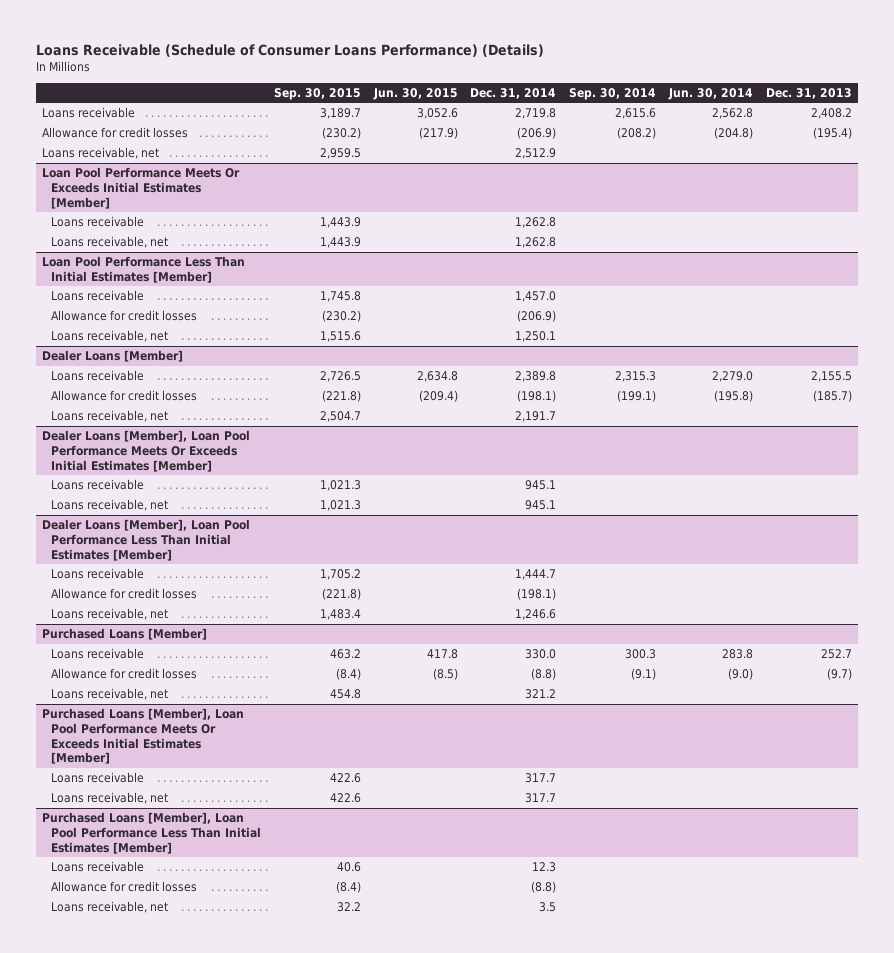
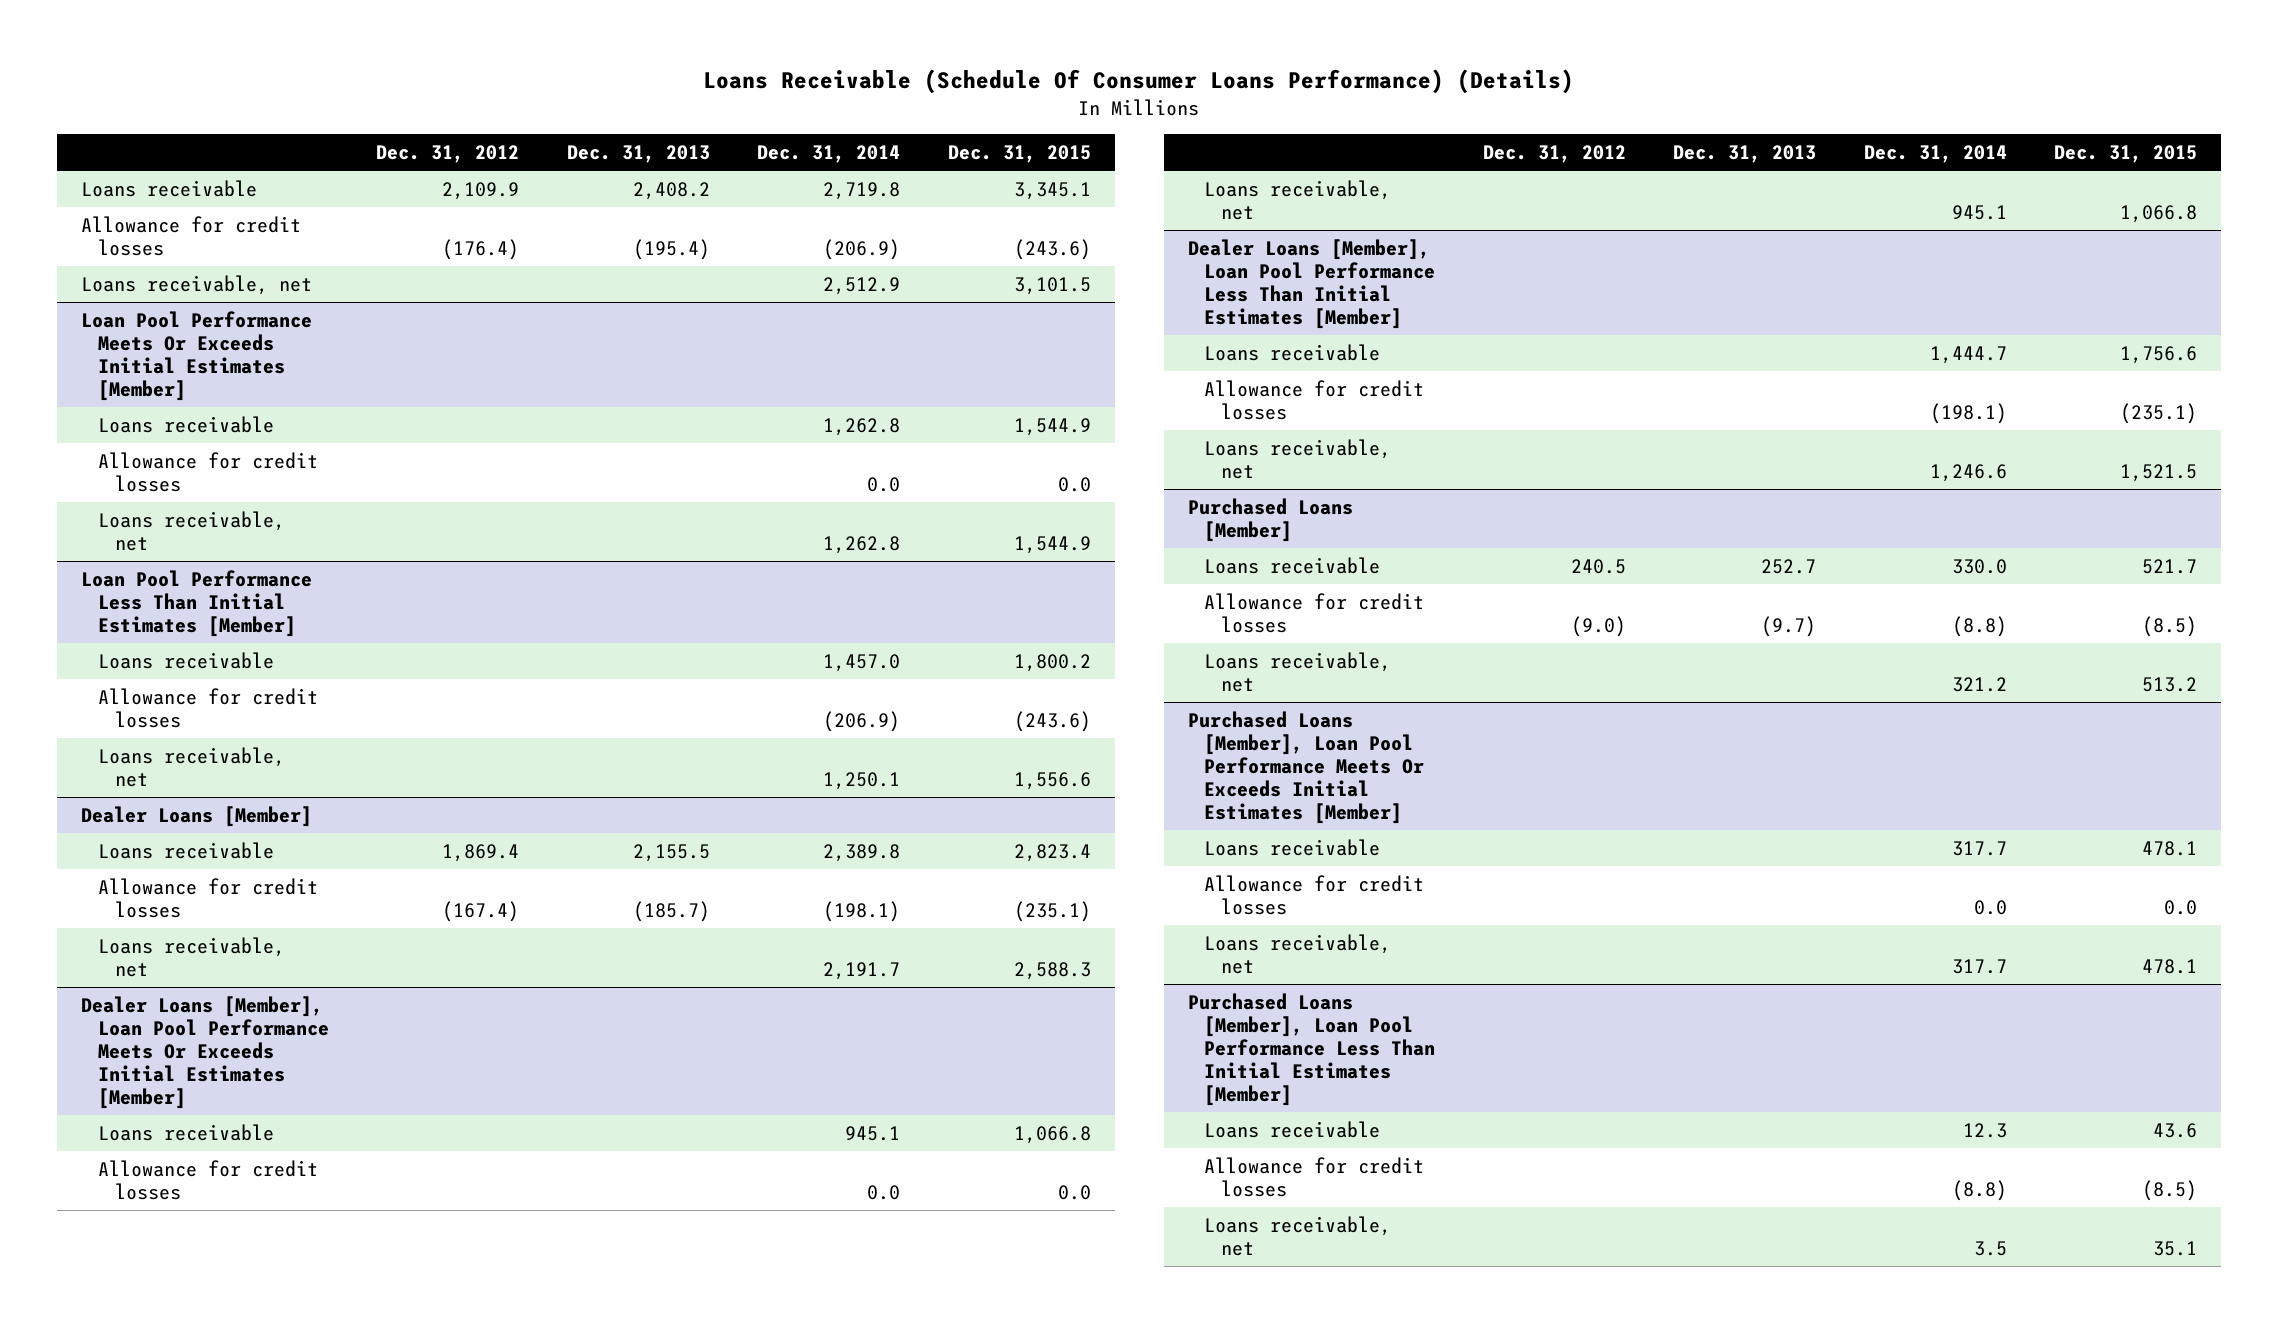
[35,43,544,57] Loans Receivable (Schedule of Consumer Loans Performance) (Details) -> [703,69,1575,95] Loans Receivable (Schedule Of Consumer Loans Performance) (Details)
[273,87,361,100] Sep. 30, 2015 -> none
[372,87,458,100] Jun. 30, 2015 -> none
[569,87,657,100] Sep. 30, 2014 -> none
[667,87,753,100] Jun. 30, 2014 -> none
none -> [376,145,520,164] Dec. 31, 2012
none -> [947,145,1091,164] Dec. 31, 2015
none -> [97,451,318,492] Allowance for credit losses
none -> [97,1159,318,1200] Allowance for credit losses
none -> [1204,874,1425,915] Allowance for credit losses

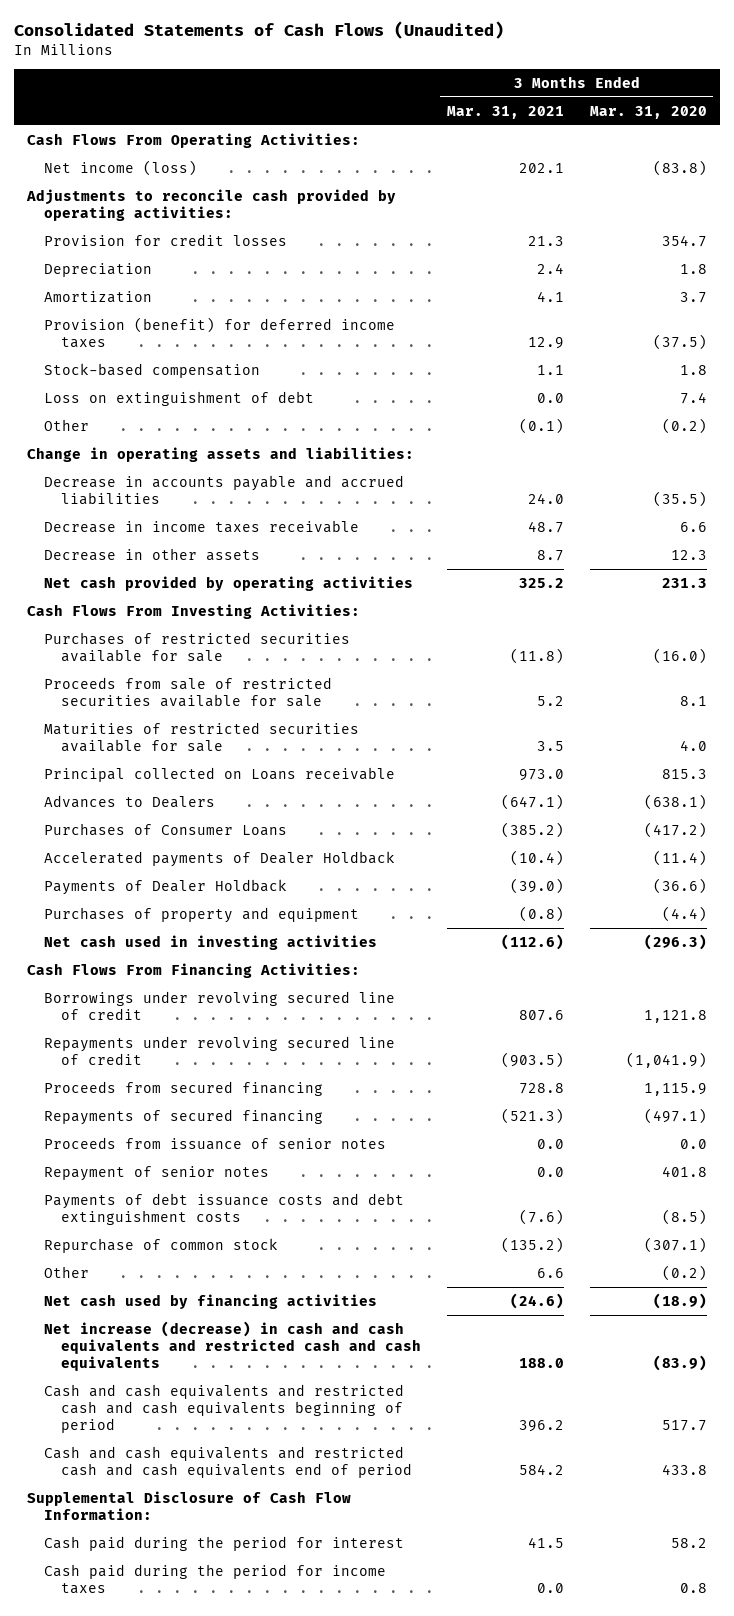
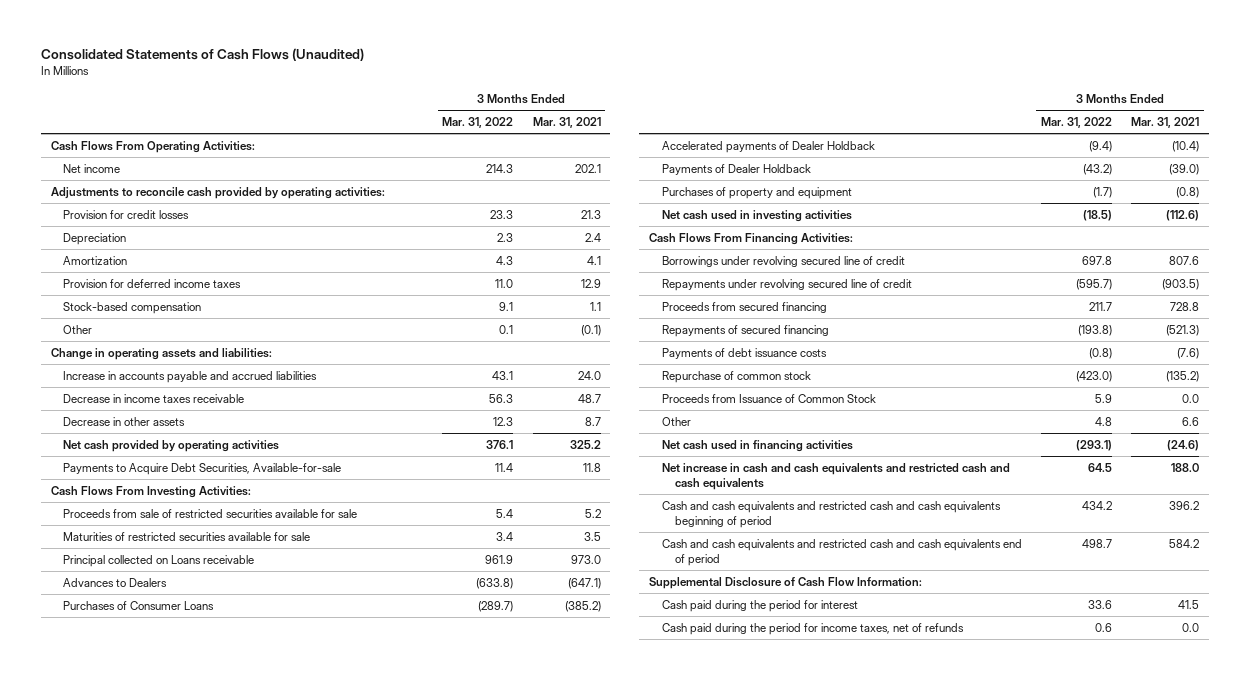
[589,105,707,119] Mar. 31, 2020 -> none
none -> [442,116,514,128] Mar. 31, 2022
[43,159,197,176] Net income (loss) -> [63,163,121,173] Net income
[43,316,395,348] Provision (benefit) for deferred income taxes -> [63,278,242,288] Provision for deferred income taxes
[43,390,314,406] Loss on extinguishment of debt -> none
[43,474,404,505] Decrease in accounts payable and accrued liabilities -> [63,370,318,383] Increase in accounts payable and accrued liabilities
none -> [63,462,342,475] Payments to Acquire Debt Securities, Available-for-sale
[43,631,350,662] Purchases of restricted securities available for sale -> none
[43,1136,386,1150] Proceeds from issuance of senior notes -> none
[43,1165,269,1181] Repayment of senior notes -> none
[43,1192,404,1225] Payments of debt issuance costs and debt extinguishment costs -> [661,347,827,359] Payments of debt issuance costs
none -> [661,393,876,403] Proceeds from Issuance of Common Stock
[43,1293,377,1309] Net cash used by financing activities -> [661,439,853,452] Net cash used in financing activities
[43,1320,421,1371] Net increase (decrease) in cash and cash equivalents and restricted cash and cash equivalents -> [661,462,1010,490] Net increase in cash and cash equivalents and restricted cash and cash equivalents
[43,1563,386,1594] Cash paid during the period for income taxes -> [661,622,964,635] Cash paid during the period for income taxes, net of refunds

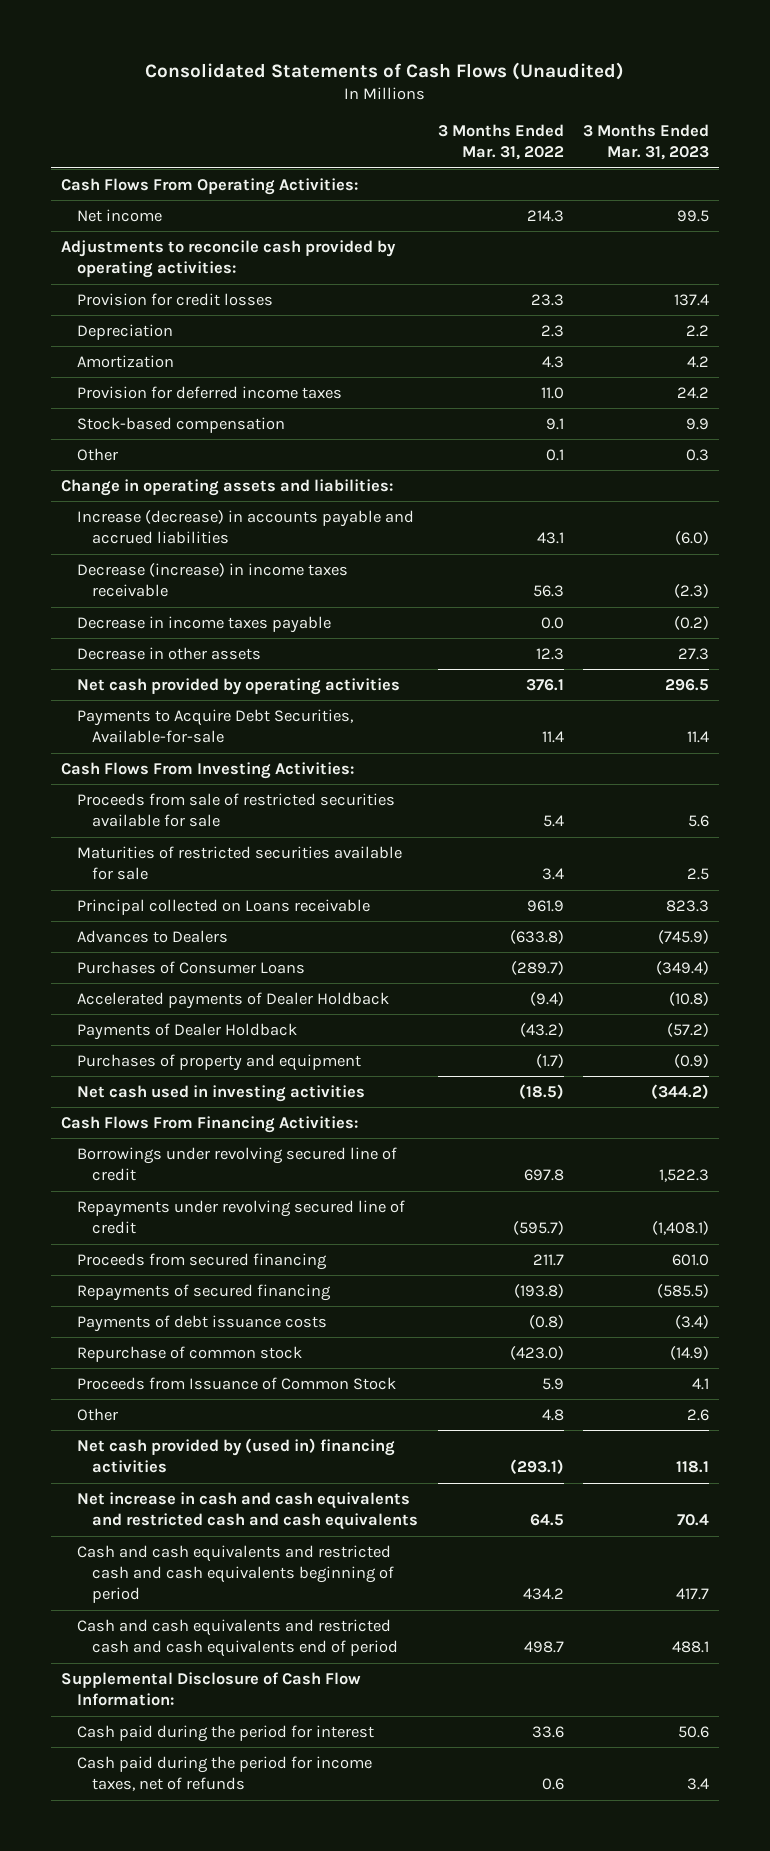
[532,116,601,128] Mar. 31, 2021 -> none
none -> [583,124,710,161] 3 Months Ended Mar. 31, 2023
[63,370,318,383] Increase in accounts payable and accrued liabilities -> [76,509,414,545] Increase (decrease) in accounts payable and accrued liabilities
[63,393,245,403] Decrease in income taxes receivable -> [76,562,348,598] Decrease (increase) in income taxes receivable
none -> [76,615,331,633] Decrease in income taxes payable
[661,439,853,452] Net cash used in financing activities -> [76,1437,395,1474] Net cash provided by (used in) financing activities

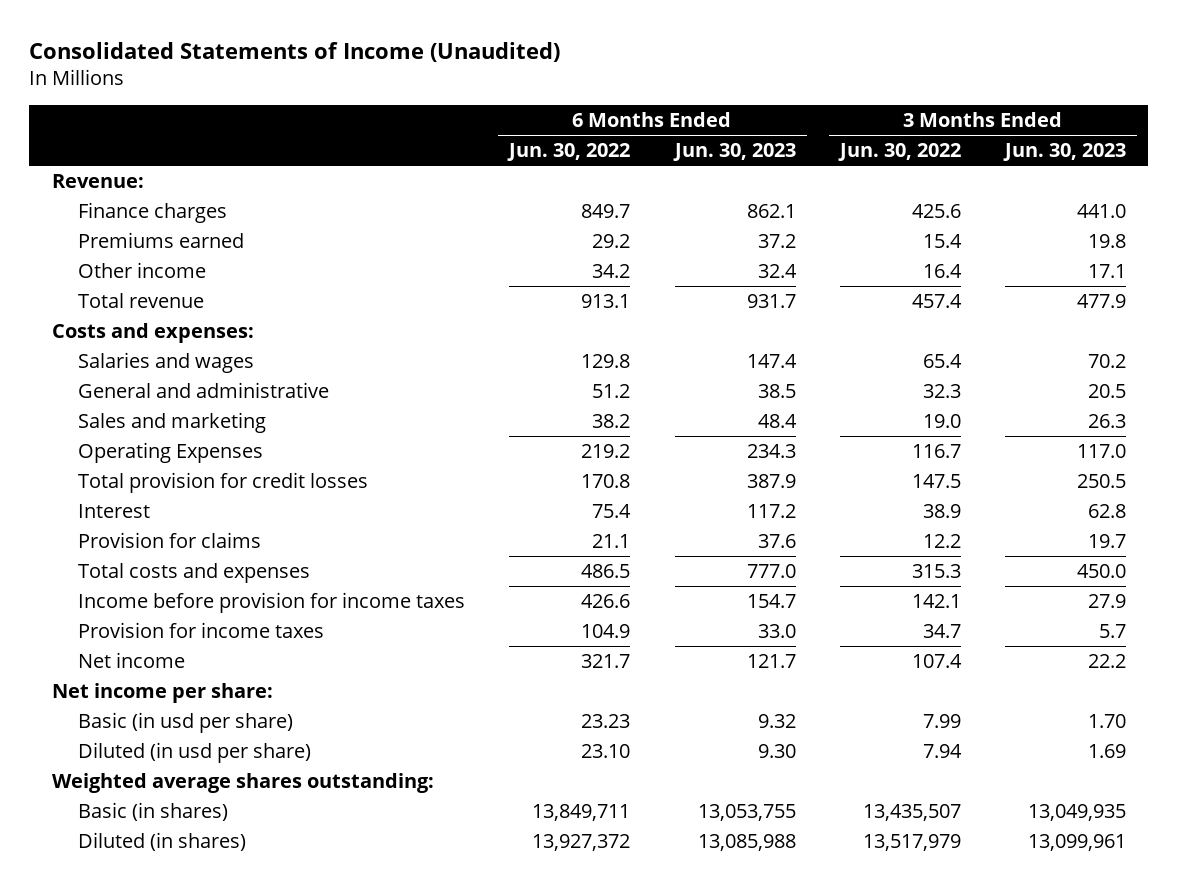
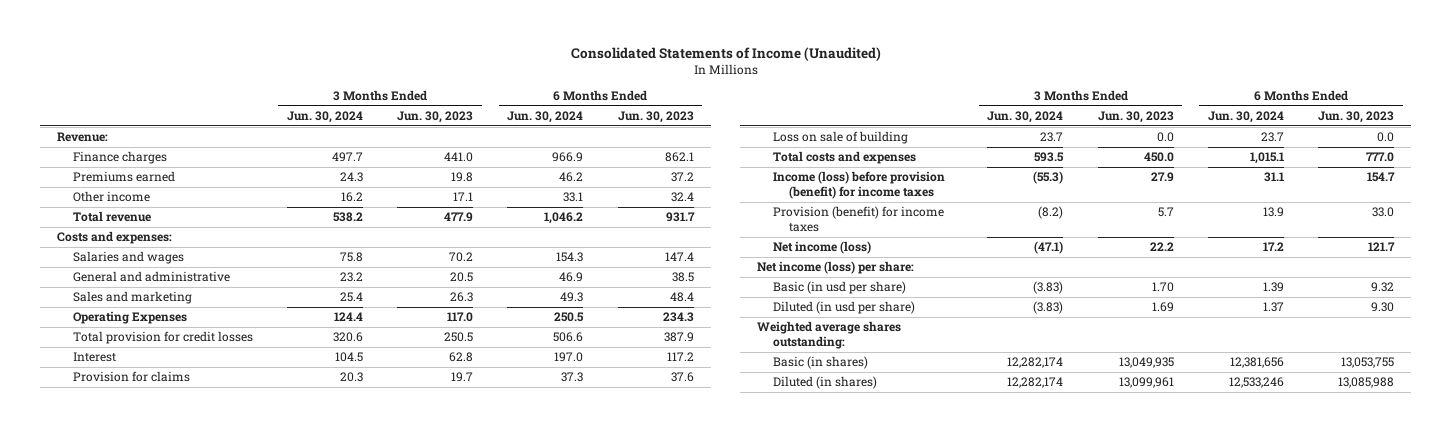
[507,143,631,162] Jun. 30, 2022 -> none
[837,143,961,162] Jun. 30, 2022 -> none
none -> [286,111,363,124] Jun. 30, 2024
none -> [507,111,584,124] Jun. 30, 2024
none -> [773,131,909,145] Loss on sale of building
[77,592,465,614] Income before provision for income taxes -> [773,171,946,200] Income (loss) before provision (benefit) for income taxes
[77,622,324,639] Provision for income taxes -> [773,206,945,233] Provision (benefit) for income taxes
[77,652,185,669] Net income -> [773,241,872,255] Net income (loss)
[51,683,273,704] Net income per share: -> [757,261,915,275] Net income (loss) per share:

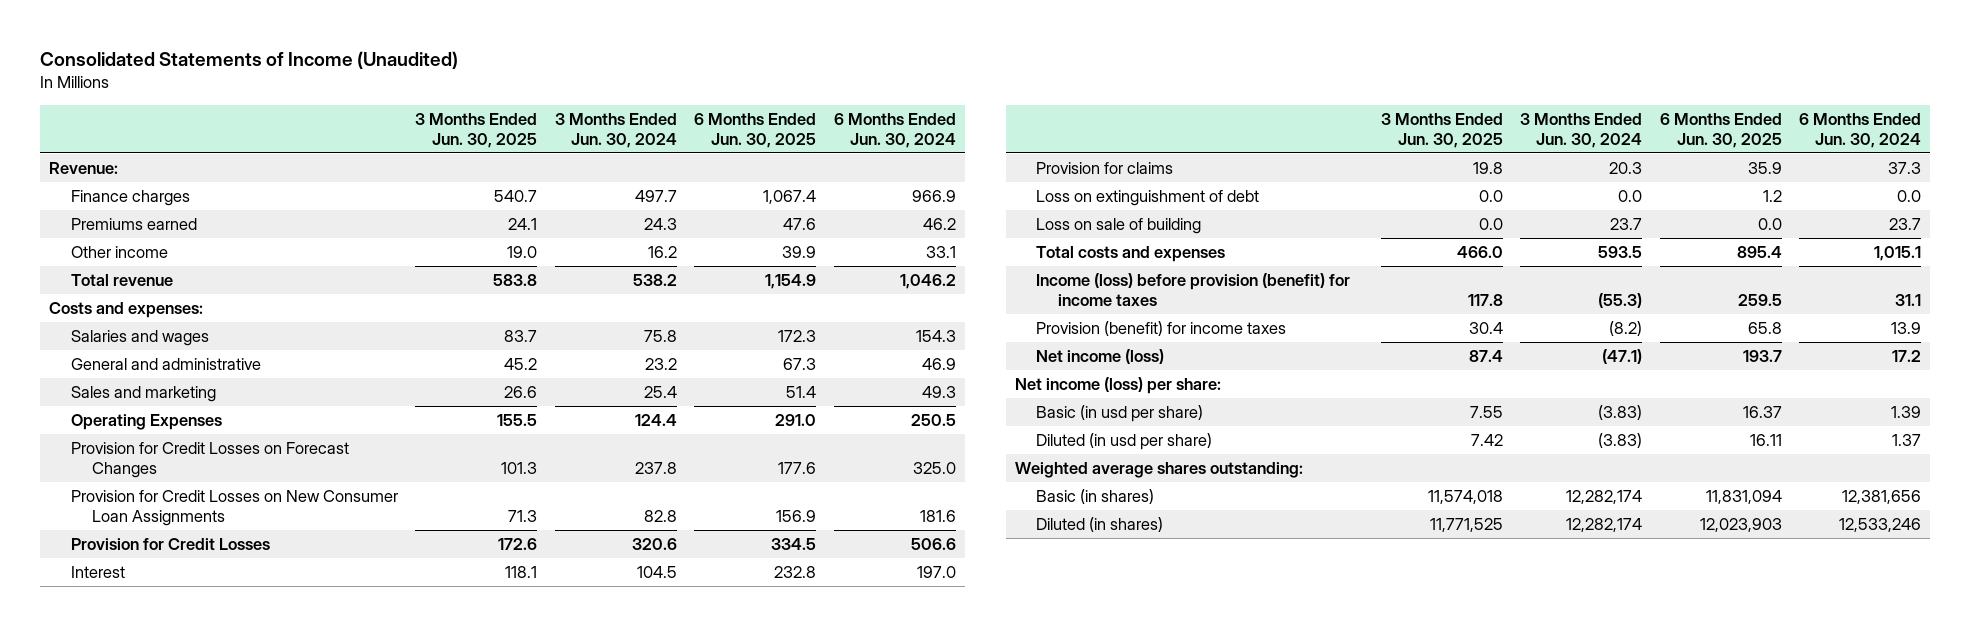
[397,111,474,124] Jun. 30, 2023 -> none
[617,111,694,124] Jun. 30, 2023 -> none
none -> [415,112,538,148] 3 Months Ended Jun. 30, 2025
none -> [694,112,817,148] 6 Months Ended Jun. 30, 2025
none -> [70,442,349,478] Provision for Credit Losses on Forecast Changes
none -> [70,490,398,526] Provision for Credit Losses on New Consumer Loan Assignments
[72,331,253,345] Total provision for credit losses -> [70,538,270,551] Provision for Credit Losses
none -> [1036,190,1260,207] Loss on extinguishment of debt

